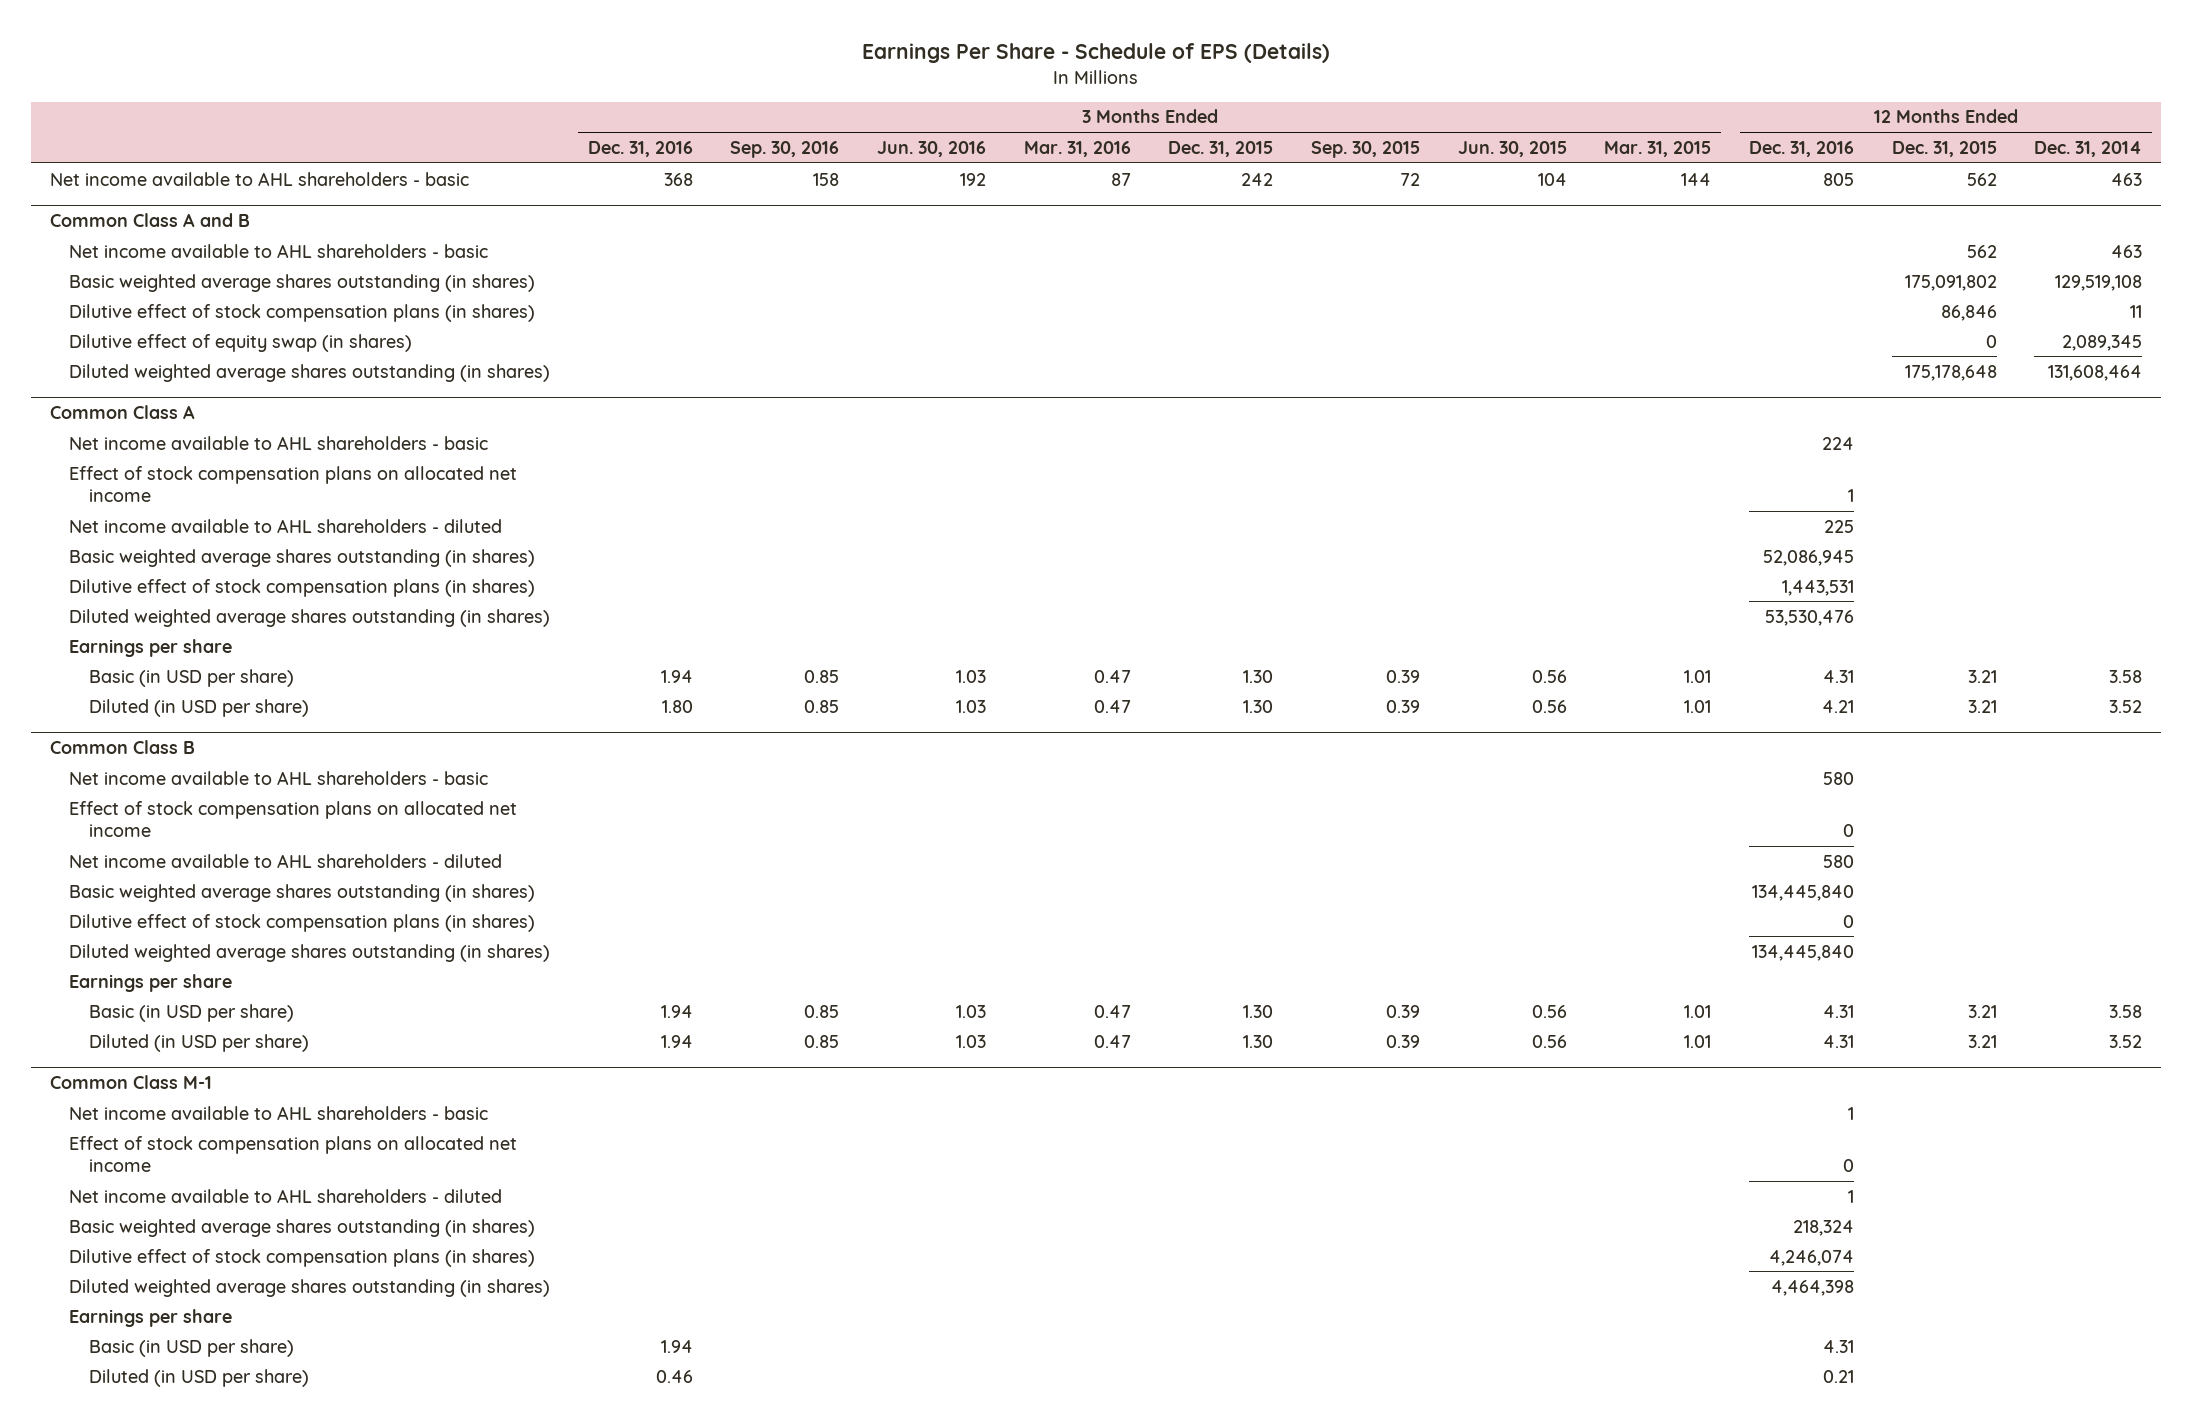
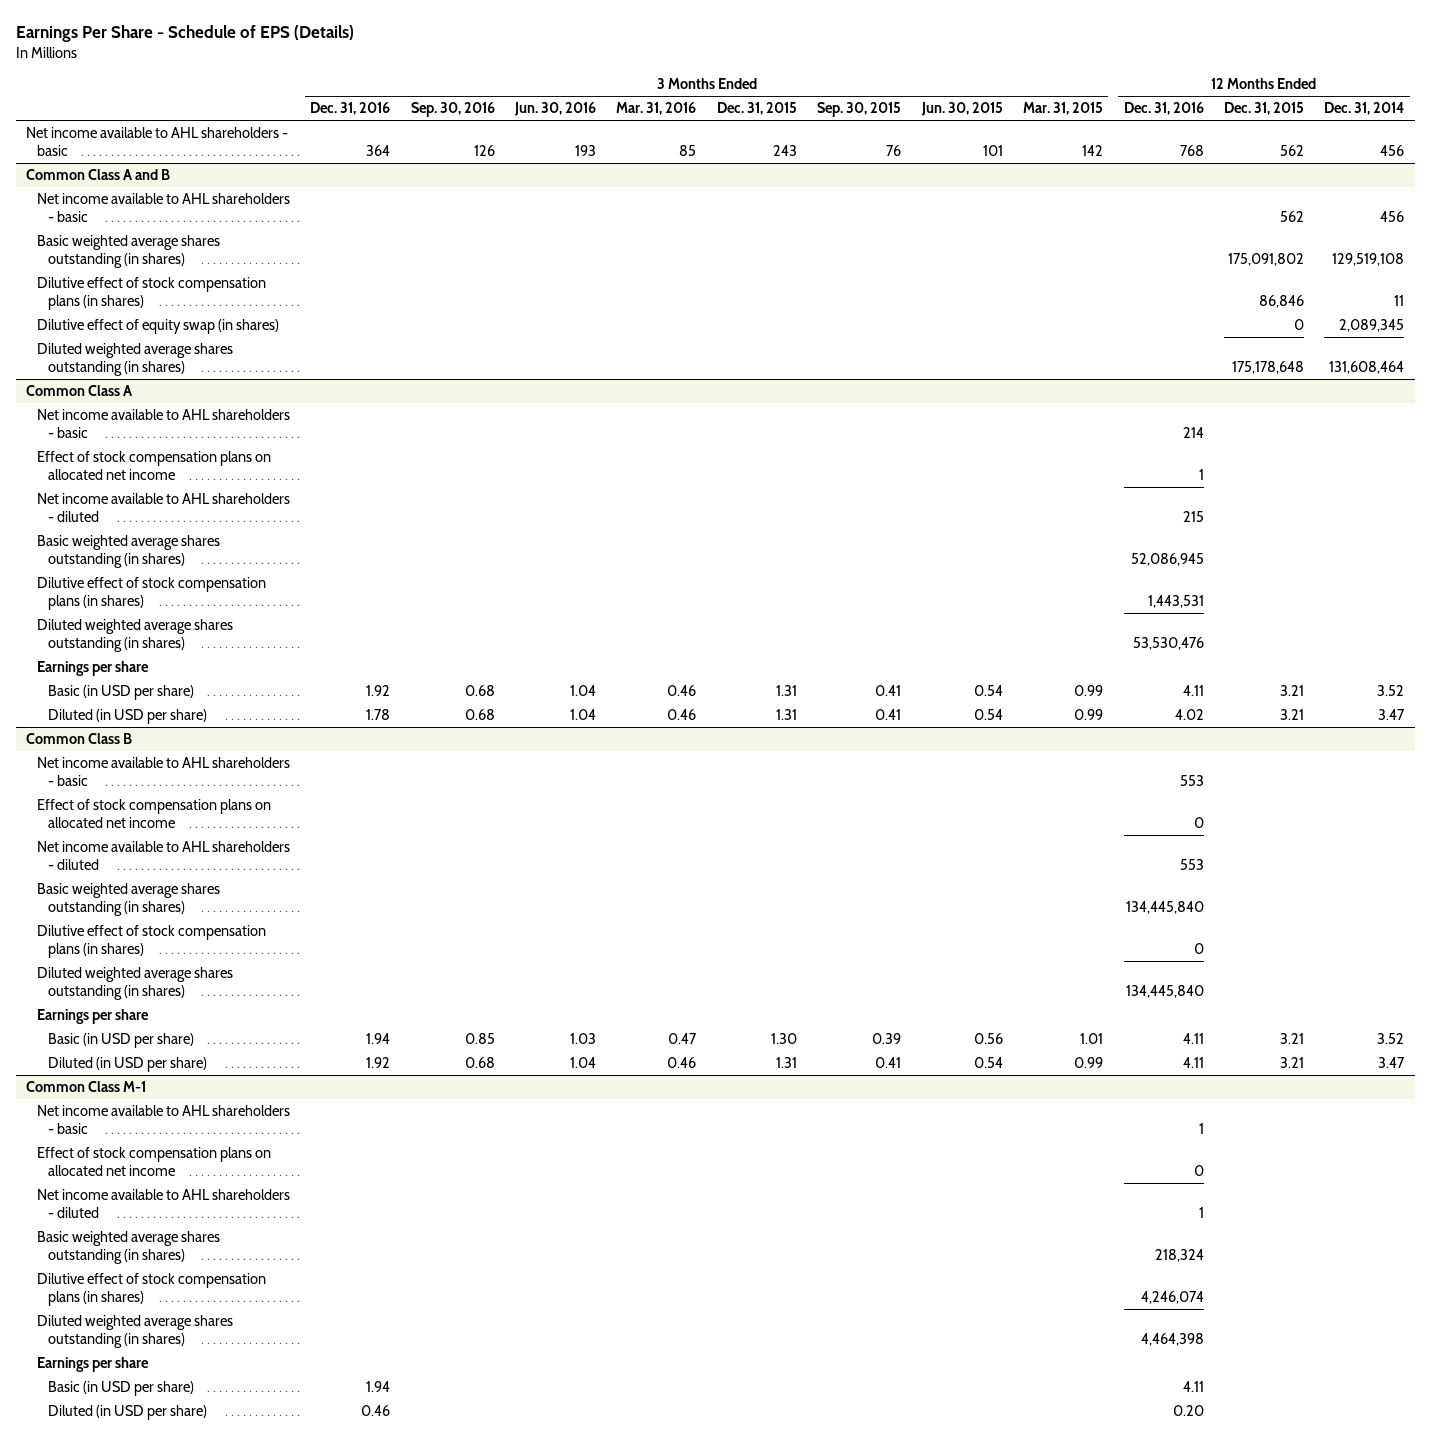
[663,172,693,186] 368 -> [366,144,391,156] 364
[813,172,840,186] 158 -> [473,144,495,156] 126
[960,172,987,186] 192 -> [574,144,596,156] 193
[1110,172,1131,186] 87 -> [679,144,697,156] 85
[1241,172,1274,186] 242 -> [772,144,797,156] 243
[1400,172,1421,186] 72 -> [886,144,902,156] 76
[1537,172,1567,186] 104 -> [982,144,1003,156] 101
[1681,172,1712,186] 144 -> [1082,144,1104,156] 142
[1822,172,1854,186] 805 -> [1179,144,1204,156] 768
[2111,172,2143,186] 463 -> [1380,144,1405,156] 456
[2111,244,2143,258] 463 -> [1380,210,1405,222] 456
[1821,436,1854,450] 224 -> [1182,426,1204,438] 214
[1823,519,1854,533] 225 -> [1182,510,1204,522] 215
[660,669,693,683] 1.94 -> [366,685,391,697] 1.92
[804,669,840,683] 0.85 -> [464,685,495,697] 0.68
[956,669,987,683] 1.03 -> [569,685,596,697] 1.04
[1093,669,1131,683] 0.47 -> [667,685,697,697] 0.46
[1243,669,1274,683] 1.30 -> [775,685,797,697] 1.31
[1386,669,1421,683] 0.39 -> [875,685,902,697] 0.41
[1531,669,1567,683] 0.56 -> [973,685,1003,697] 0.54
[1684,669,1712,683] 1.01 -> [1074,685,1104,697] 0.99
[1822,669,1854,683] 4.31 -> [1182,685,1204,697] 4.11
[2109,669,2143,683] 3.58 -> [1377,685,1405,697] 3.52
[661,699,693,713] 1.80 -> [366,709,391,721] 1.78
[804,699,840,713] 0.85 -> [464,709,495,721] 0.68
[956,699,987,713] 1.03 -> [569,709,596,721] 1.04
[1093,699,1131,713] 0.47 -> [667,709,697,721] 0.46
[1243,699,1274,713] 1.30 -> [775,709,797,721] 1.31
[1386,699,1421,713] 0.39 -> [875,709,902,721] 0.41
[1531,699,1567,713] 0.56 -> [973,709,1003,721] 0.54
[1684,699,1712,713] 1.01 -> [1074,709,1104,721] 0.99
[1821,699,1854,713] 4.21 -> [1174,709,1204,721] 4.02
[2109,699,2143,713] 3.52 -> [1378,709,1406,721] 3.47
[1822,771,1854,785] 580 -> [1179,774,1204,786] 553
[1822,854,1854,868] 580 -> [1179,858,1204,870] 553
[1822,1004,1854,1018] 4.31 -> [1182,1033,1204,1045] 4.11
[2109,1004,2143,1018] 3.58 -> [1377,1033,1405,1045] 3.52
[660,1034,693,1048] 1.94 -> [366,1057,391,1069] 1.92
[804,1034,840,1048] 0.85 -> [464,1057,495,1069] 0.68
[956,1034,987,1048] 1.03 -> [569,1057,596,1069] 1.04
[1093,1034,1131,1048] 0.47 -> [667,1057,697,1069] 0.46
[1243,1034,1274,1048] 1.30 -> [775,1057,797,1069] 1.31
[1386,1034,1421,1048] 0.39 -> [875,1057,902,1069] 0.41
[1531,1034,1567,1048] 0.56 -> [973,1057,1003,1069] 0.54
[1684,1034,1712,1048] 1.01 -> [1074,1057,1104,1069] 0.99
[1822,1034,1854,1048] 4.31 -> [1182,1057,1204,1069] 4.11
[2109,1034,2143,1048] 3.52 -> [1378,1057,1406,1069] 3.47
[1822,1339,1854,1353] 4.31 -> [1182,1381,1204,1393] 4.11
[1822,1369,1854,1383] 0.21 -> [1172,1405,1204,1417] 0.20

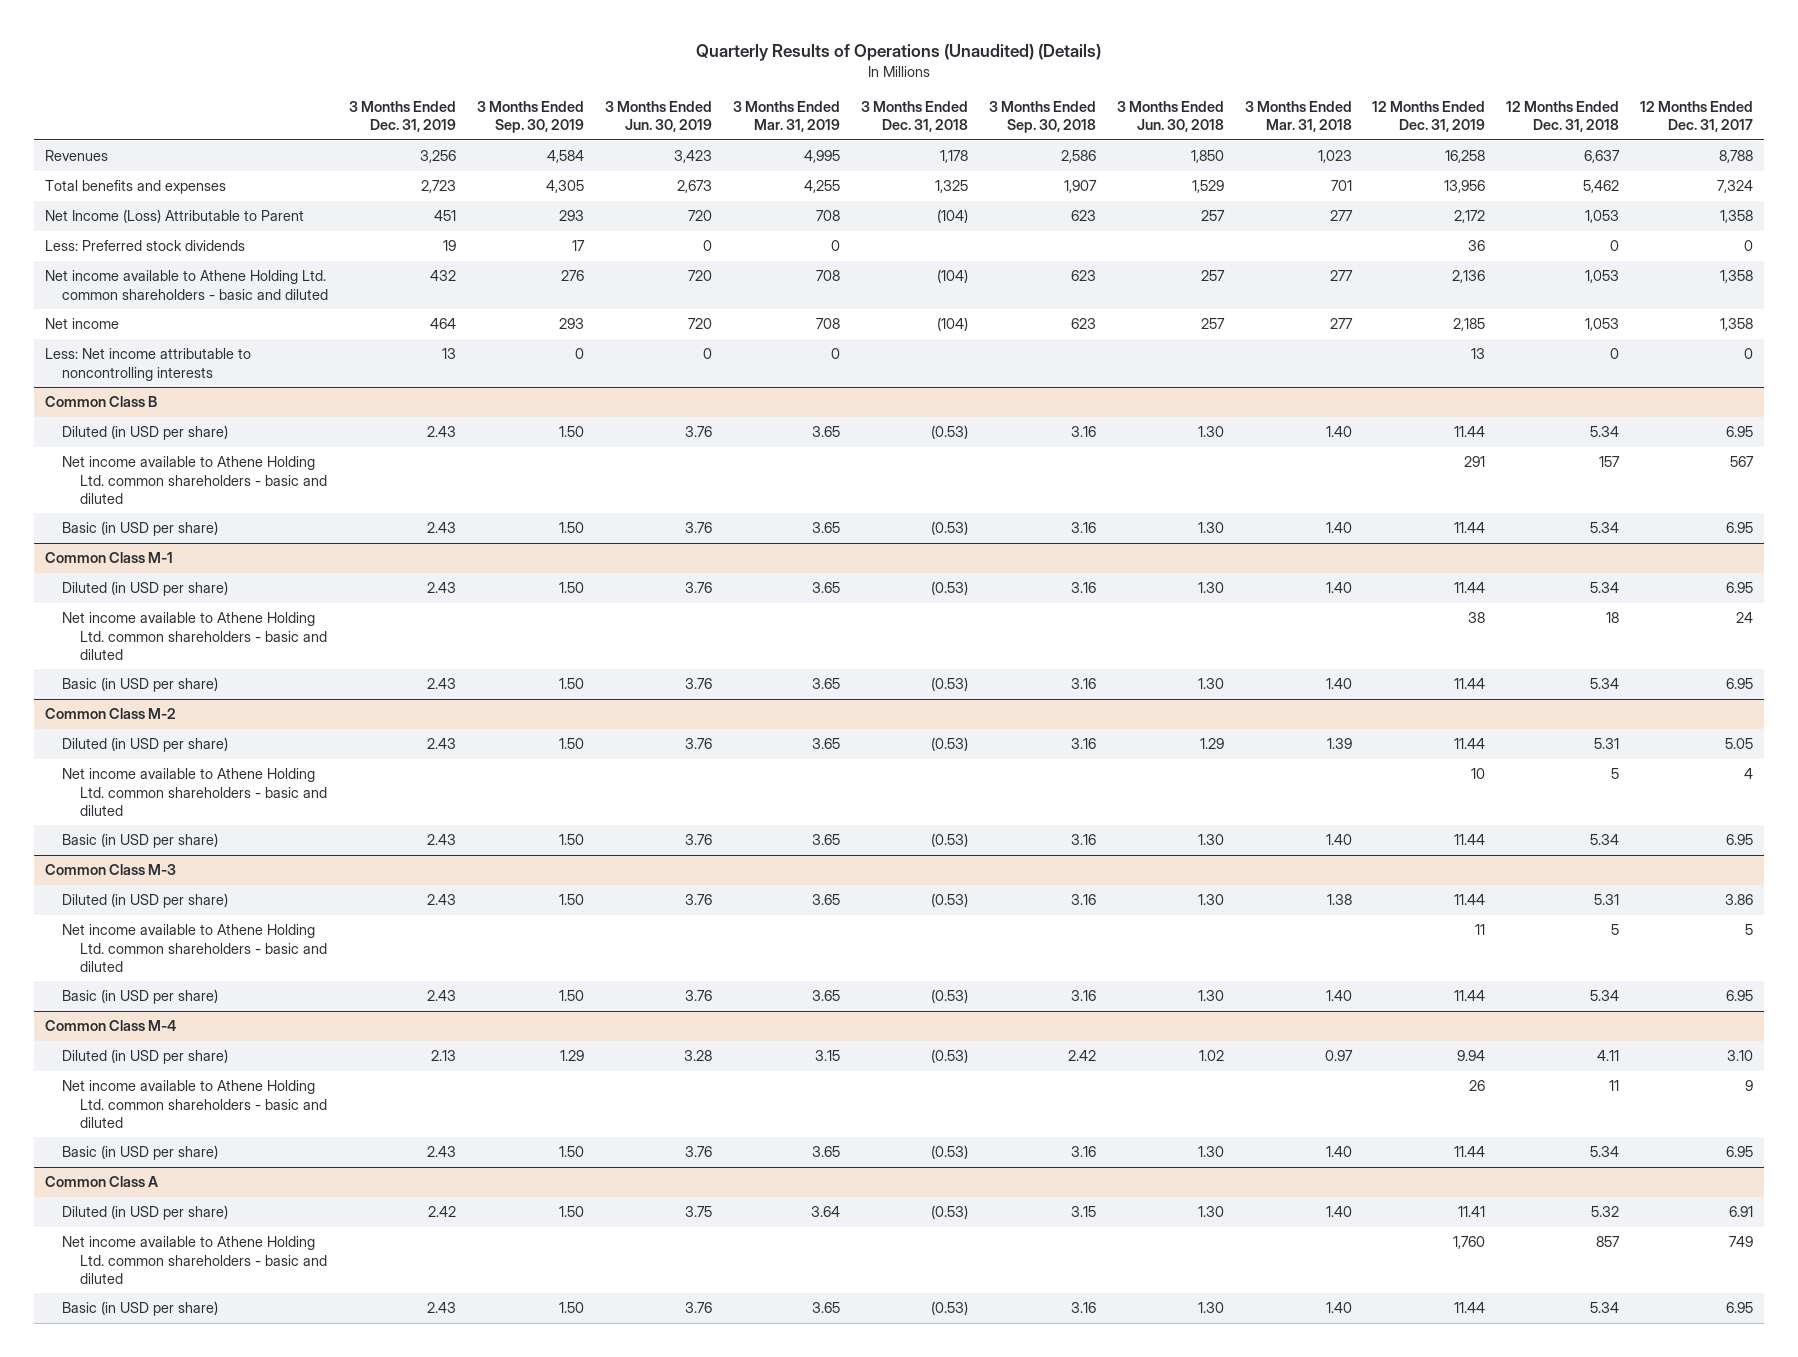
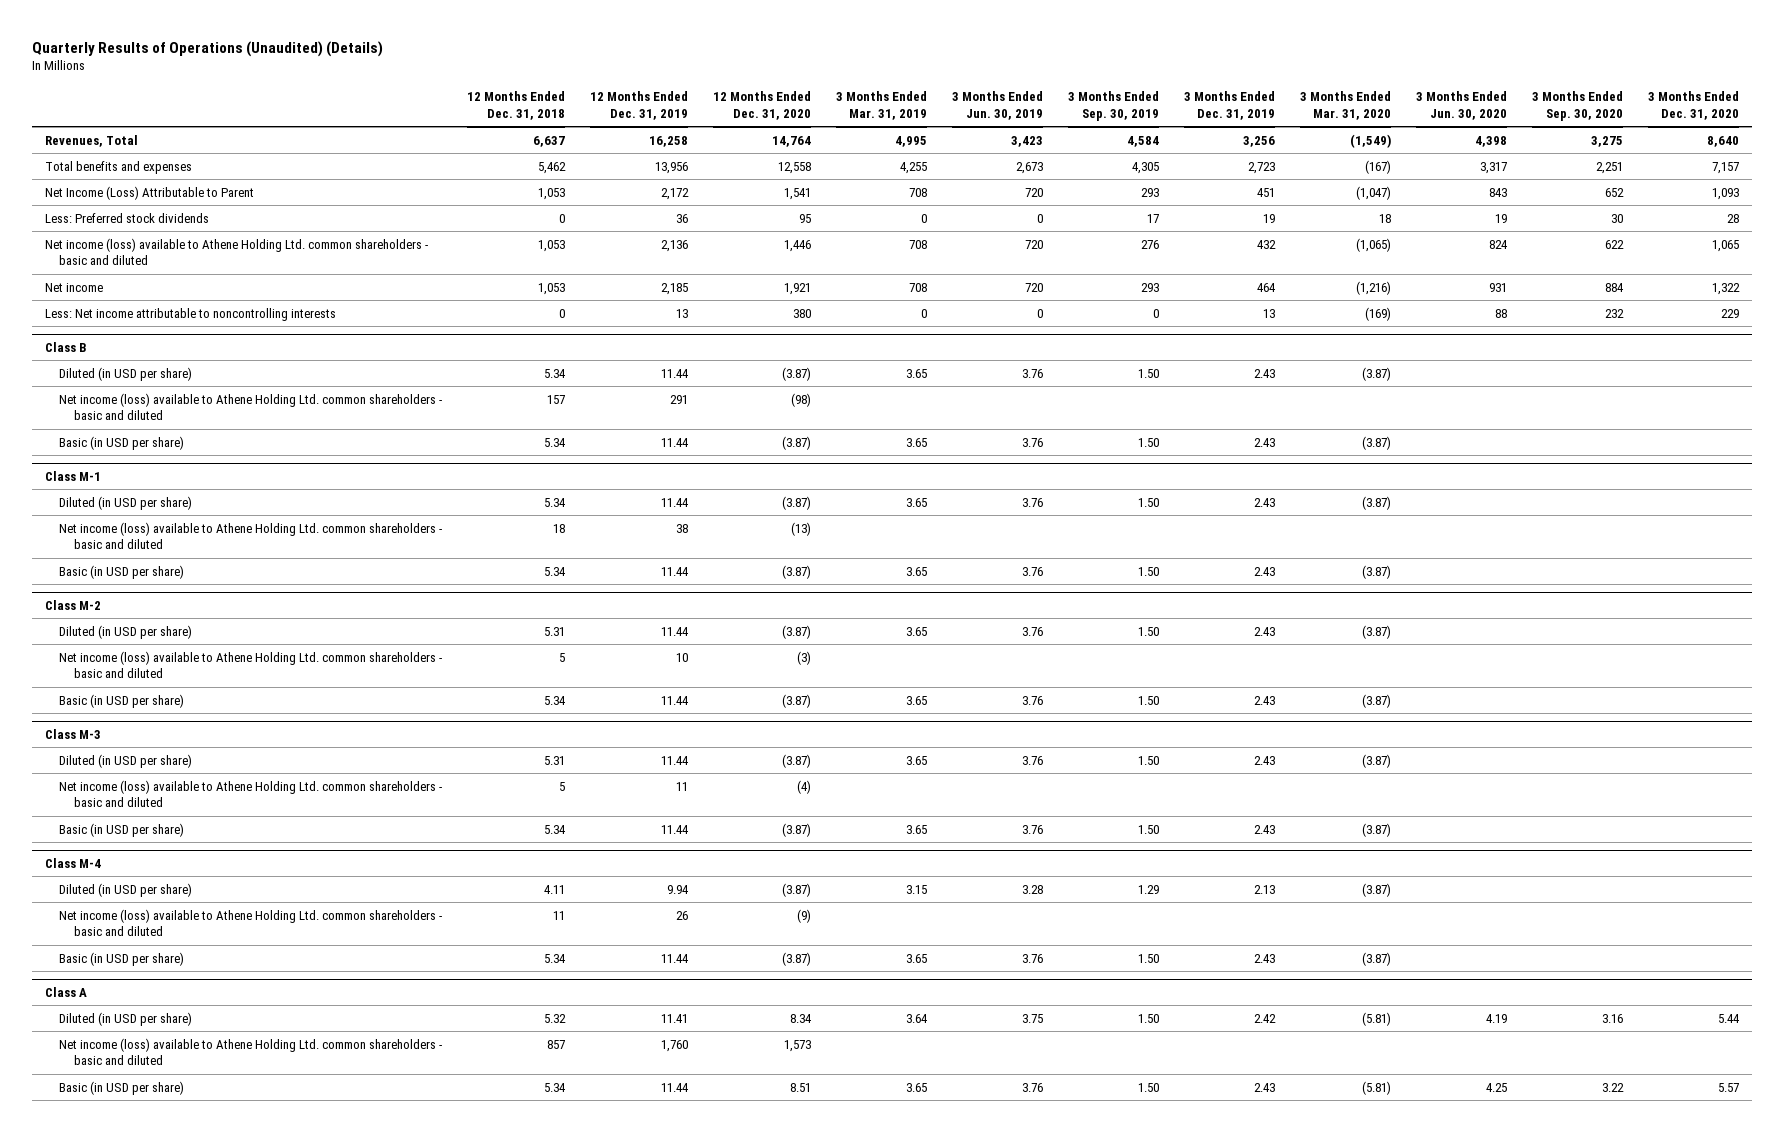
[860,100,968,133] 3 Months Ended Dec. 31, 2018 -> none
[988,100,1096,134] 3 Months Ended Sep. 30, 2018 -> none
[1116,100,1224,133] 3 Months Ended Jun. 30, 2018 -> none
[1244,100,1352,133] 3 Months Ended Mar. 31, 2018 -> none
[1640,100,1754,133] 12 Months Ended Dec. 31, 2017 -> none
none -> [713,91,812,121] 12 Months Ended Dec. 31, 2020
none -> [1300,91,1392,121] 3 Months Ended Mar. 31, 2020
none -> [1416,91,1508,121] 3 Months Ended Jun. 30, 2020
none -> [1532,91,1624,122] 3 Months Ended Sep. 30, 2020
none -> [1648,91,1740,121] 3 Months Ended Dec. 31, 2020
[44,150,108,162] Revenues -> [44,134,138,147] Revenues, Total
[44,270,329,300] Net income available to Athene Holding Ltd. common shareholders - basic and diluted -> [44,237,428,266] Net income (loss) available to Athene Holding Ltd. common shareholders - basic and diluted
[44,396,157,408] Common Class B -> [44,342,86,353] Class B
[62,456,327,504] Net income available to Athene Holding Ltd. common shareholders - basic and diluted -> [59,392,443,421] Net income (loss) available to Athene Holding Ltd. common shareholders - basic and diluted
[44,552,173,564] Common Class M-1 -> [44,471,101,482] Class M-1
[62,612,327,660] Net income available to Athene Holding Ltd. common shareholders - basic and diluted -> [59,521,443,550] Net income (loss) available to Athene Holding Ltd. common shareholders - basic and diluted
[44,708,176,720] Common Class M-2 -> [44,600,101,611] Class M-2
[62,768,327,816] Net income available to Athene Holding Ltd. common shareholders - basic and diluted -> [59,650,443,679] Net income (loss) available to Athene Holding Ltd. common shareholders - basic and diluted
[44,864,176,876] Common Class M-3 -> [44,729,101,740] Class M-3
[62,924,327,972] Net income available to Athene Holding Ltd. common shareholders - basic and diluted -> [59,779,443,808] Net income (loss) available to Athene Holding Ltd. common shareholders - basic and diluted
[44,1020,176,1032] Common Class M-4 -> [44,858,101,869] Class M-4
[62,1080,327,1128] Net income available to Athene Holding Ltd. common shareholders - basic and diluted -> [59,908,443,937] Net income (loss) available to Athene Holding Ltd. common shareholders - basic and diluted
[44,1176,158,1188] Common Class A -> [44,987,87,998] Class A
[62,1236,327,1284] Net income available to Athene Holding Ltd. common shareholders - basic and diluted -> [59,1037,443,1066] Net income (loss) available to Athene Holding Ltd. common shareholders - basic and diluted

